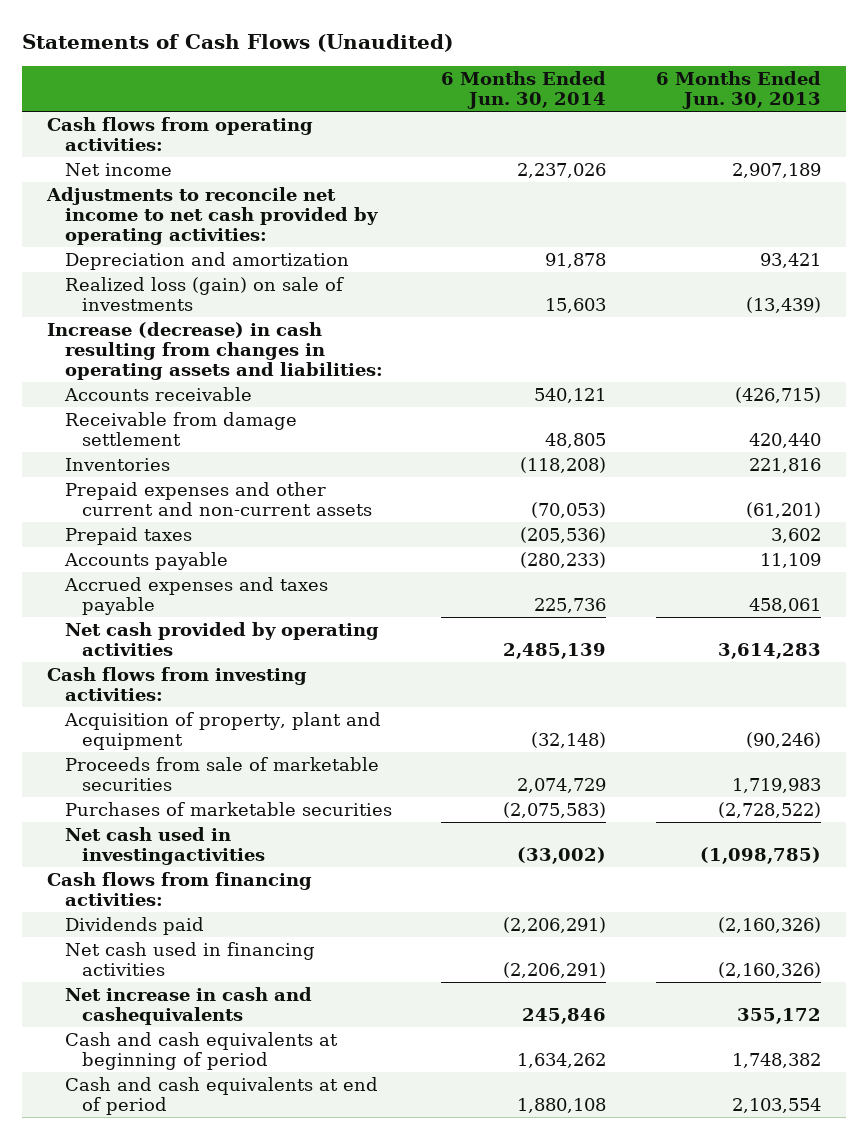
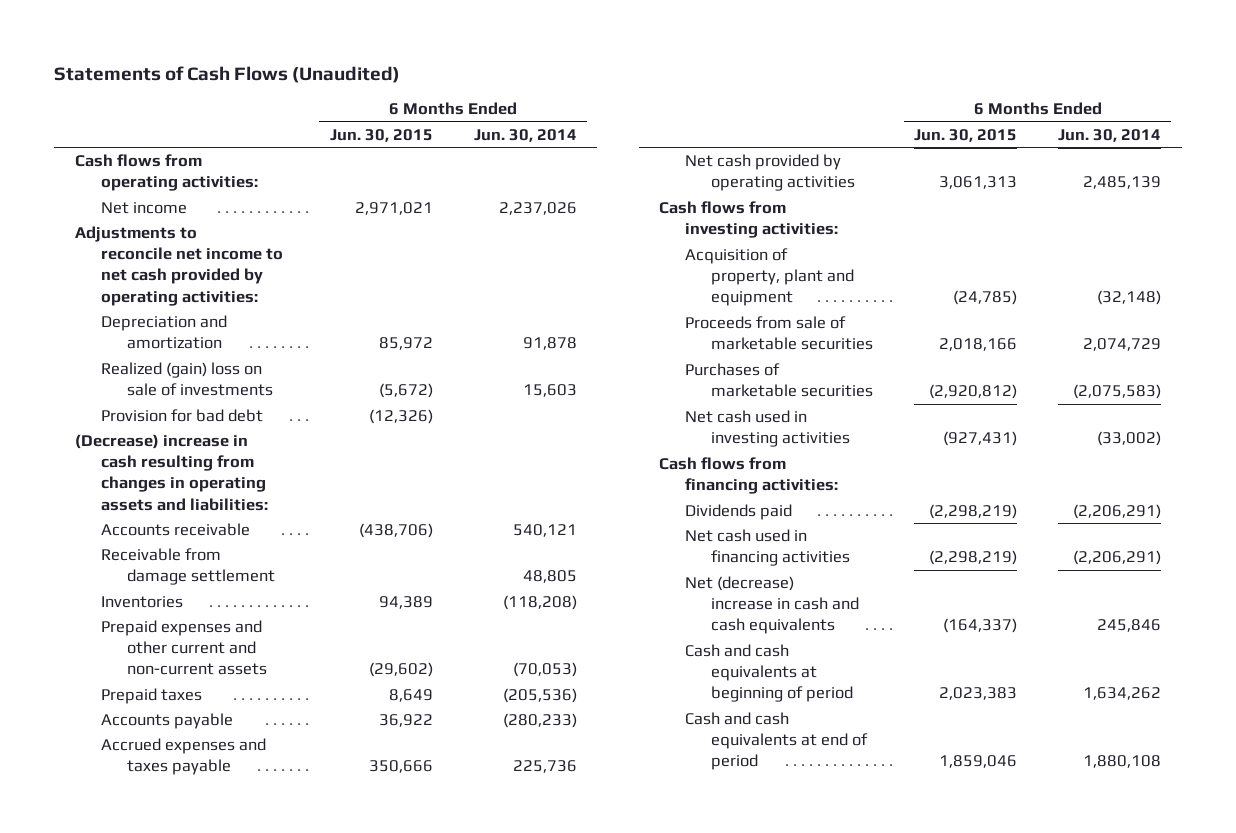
[656,71,822,110] 6 Months Ended Jun. 30, 2013 -> none
none -> [329,128,433,142] Jun. 30, 2015
[64,276,344,311] Realized loss (gain) on sale of investments -> [100,362,273,397] Realized (gain) loss on sale of investments
none -> [100,409,263,423] Provision for bad debt
[47,321,383,381] Increase (decrease) in cash resulting from changes in operating assets and liabilities: -> [74,434,268,511] (Decrease) increase in cash resulting from changes in operating assets and liabilities:
[64,826,266,865] Net cash used in investingactivities -> [684,410,850,448] Net cash used in investing activities
[64,986,312,1025] Net increase in cash and cashequivalents -> [684,576,859,635] Net (decrease) increase in cash and cash equivalents

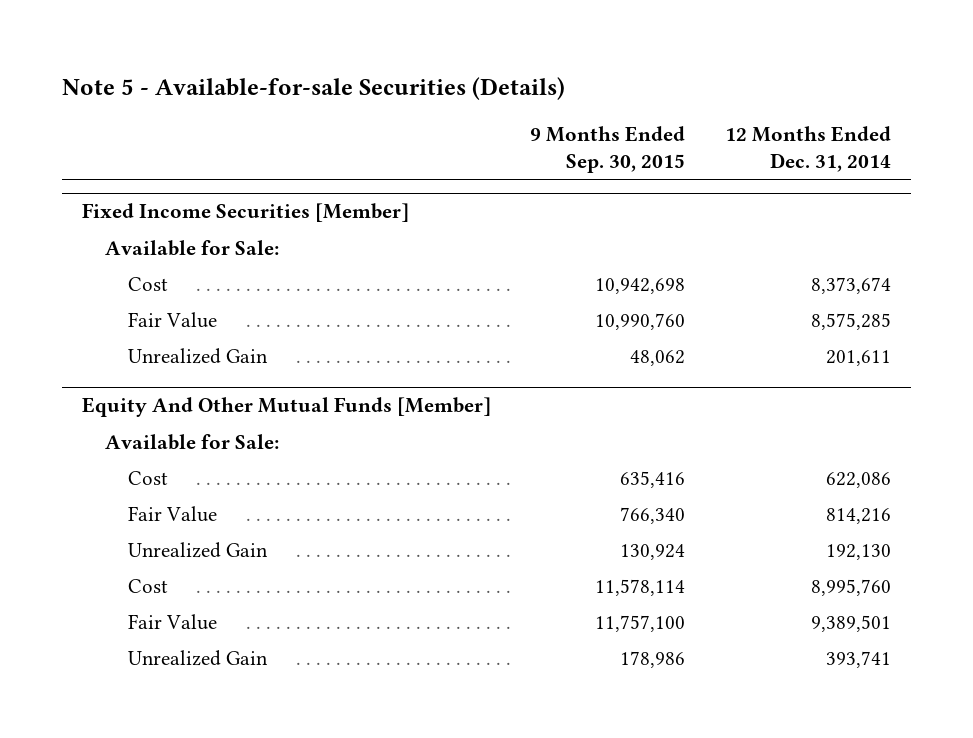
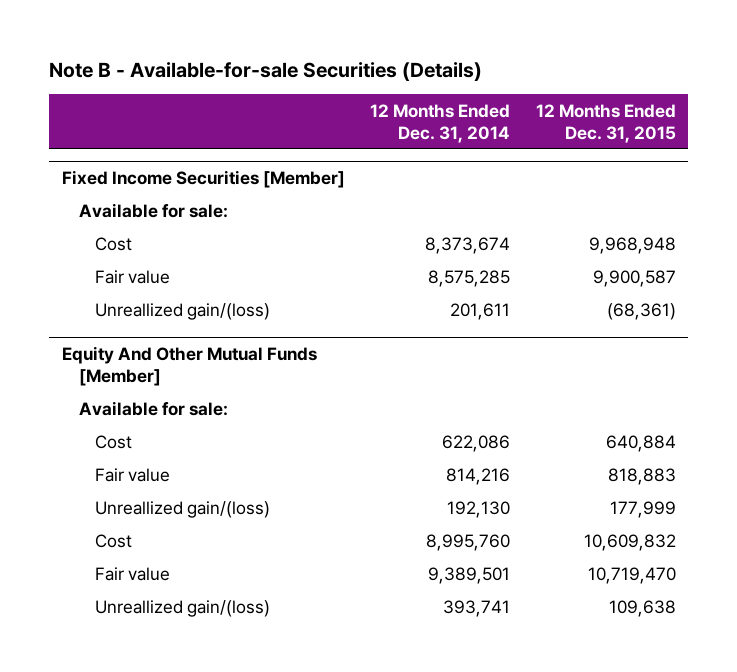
[61,76,565,100] Note 5 - Available-for-sale Securities (Details) -> [49,61,483,81] Note B - Available-for-sale Securities (Details)
[530,126,686,173] 9 Months Ended Sep. 30, 2015 -> none
none -> [535,103,676,143] 12 Months Ended Dec. 31, 2015
[104,240,279,257] Available for Sale: -> [78,202,228,218] Available for sale:
[127,312,217,329] Fair Value -> [95,269,171,284] Fair value
[127,348,268,365] Unrealized Gain -> [95,302,271,320] Unreallized gain/(loss)
[104,434,279,451] Available for Sale: -> [78,400,228,416] Available for sale:
[127,506,217,523] Fair Value -> [95,467,171,482] Fair value
[127,542,268,559] Unrealized Gain -> [95,500,271,518] Unreallized gain/(loss)
[127,614,217,631] Fair Value -> [95,566,171,581] Fair value
[127,650,268,667] Unrealized Gain -> [95,599,271,617] Unreallized gain/(loss)

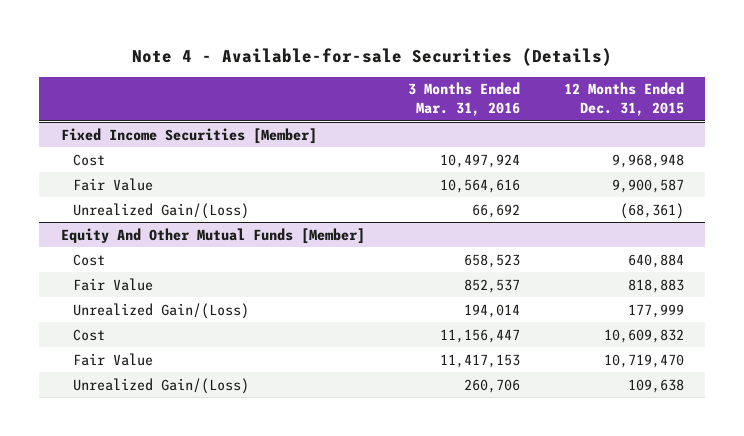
[49,61,483,81] Note B - Available-for-sale Securities (Details) -> [132,47,613,66] Note 4 - Available-for-sale Securities (Details)
[370,103,511,143] 12 Months Ended Dec. 31, 2014 -> none
none -> [408,82,521,116] 3 Months Ended Mar. 31, 2016
[78,202,228,218] Available for sale: -> none
[95,269,171,284] Fair value -> [72,177,153,191] Fair Value
[95,302,271,320] Unreallized gain/(loss) -> [72,202,249,219] Unrealized Gain/(Loss)
[78,400,228,416] Available for sale: -> none
[95,467,171,482] Fair value -> [72,277,153,291] Fair Value
[95,500,271,518] Unreallized gain/(loss) -> [72,302,249,319] Unrealized Gain/(Loss)
[95,566,171,581] Fair value -> [72,352,153,366] Fair Value
[95,599,271,617] Unreallized gain/(loss) -> [72,377,249,394] Unrealized Gain/(Loss)

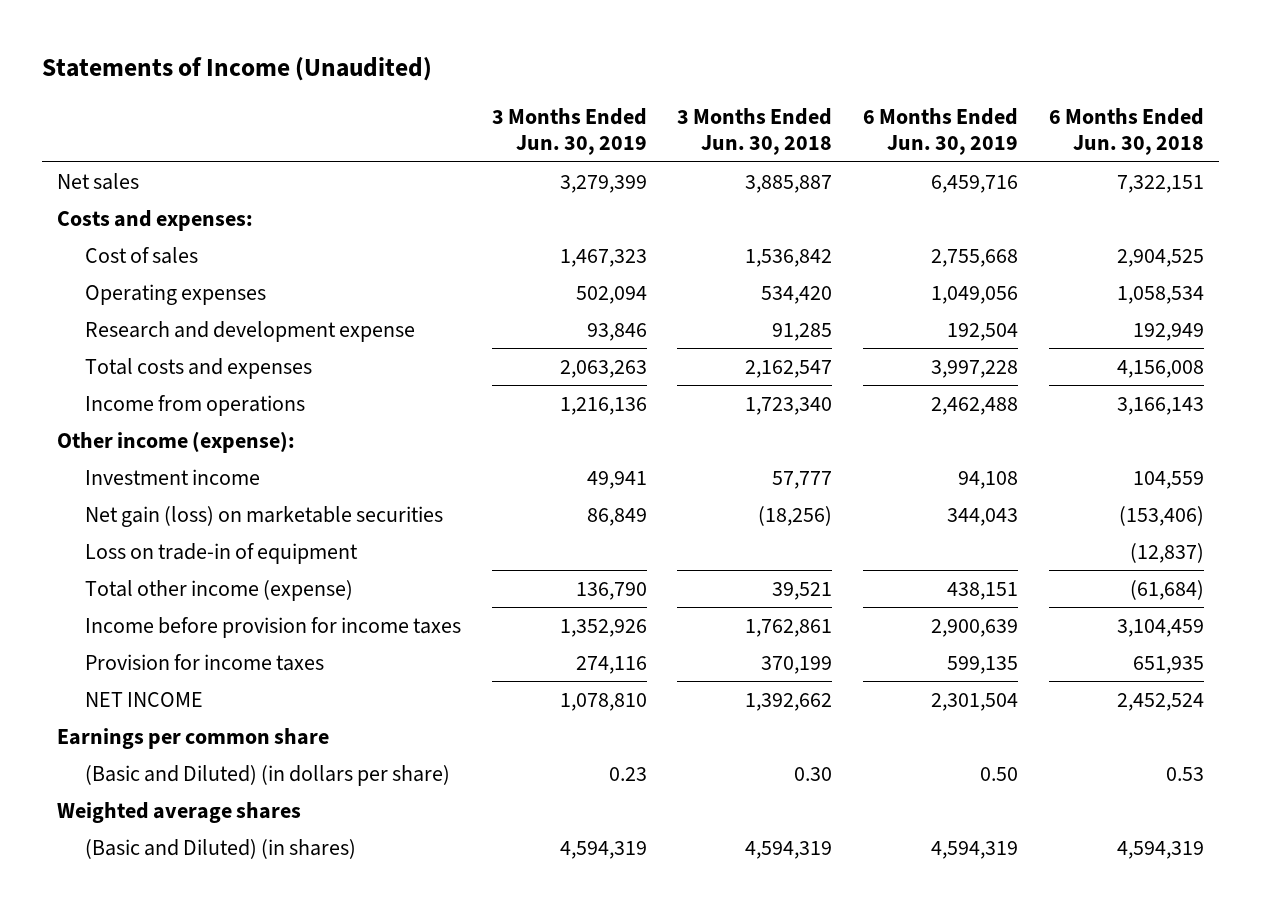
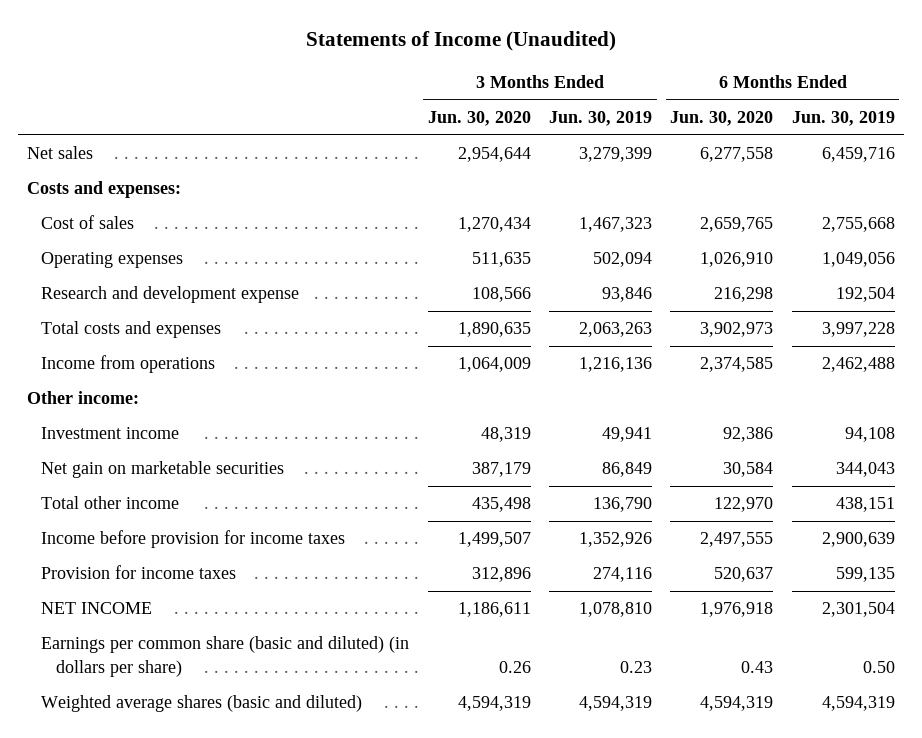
[677,107,833,156] 3 Months Ended Jun. 30, 2018 -> none
[1048,107,1204,156] 6 Months Ended Jun. 30, 2018 -> none
none -> [427,111,531,127] Jun. 30, 2020
none -> [670,111,774,127] Jun. 30, 2020
[57,430,296,453] Other income (expense): -> [27,391,140,405] Other income:
[85,542,359,564] Loss on trade-in of equipment -> none
[85,505,444,527] Net gain (loss) on marketable securities -> [41,461,285,479] Net gain on marketable securities
[85,579,354,601] Total other income (expense) -> [41,496,180,510] Total other income
[57,727,330,749] Earnings per common share -> none
[57,801,302,823] Weighted average shares -> none
[85,764,451,786] (Basic and Diluted) (in dollars per share) -> [41,636,410,678] Earnings per common share (basic and diluted) (in dollars per share)
[85,838,357,859] (Basic and Diluted) (in shares) -> [41,695,363,713] Weighted average shares (basic and diluted)

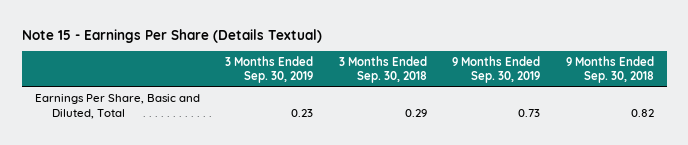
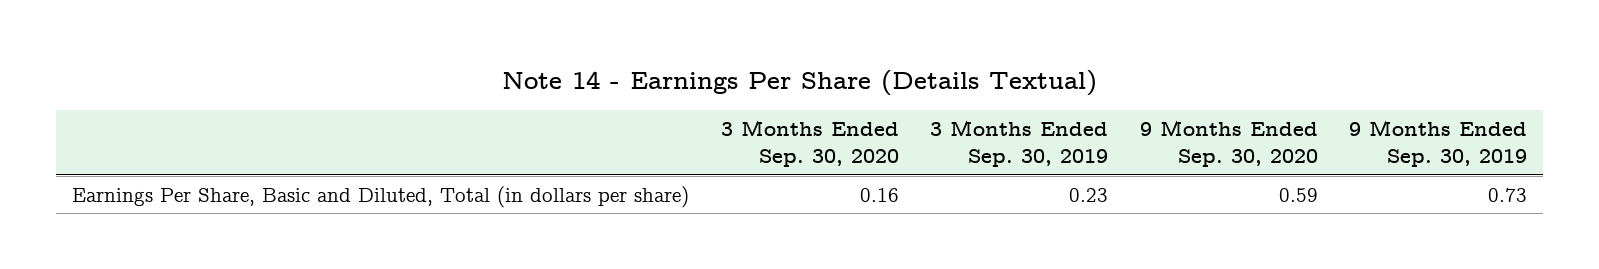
[21,28,322,43] Note 15 - Earnings Per Share (Details Textual) -> [501,70,1097,97] Note 14 - Earnings Per Share (Details Textual)
[338,55,427,84] 3 Months Ended Sep. 30, 2018 -> none
[565,55,654,84] 9 Months Ended Sep. 30, 2018 -> none
none -> [720,120,899,168] 3 Months Ended Sep. 30, 2020
none -> [1139,120,1318,168] 9 Months Ended Sep. 30, 2020
[34,94,200,120] Earnings Per Share, Basic and Diluted, Total -> [72,185,690,208] Earnings Per Share, Basic and Diluted, Total (in dollars per share)

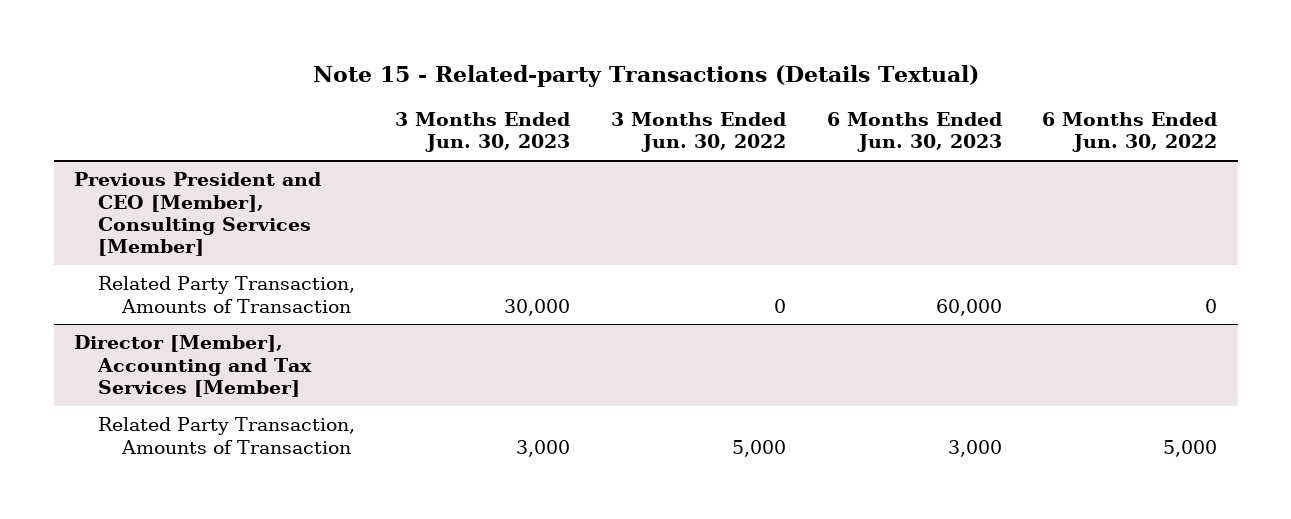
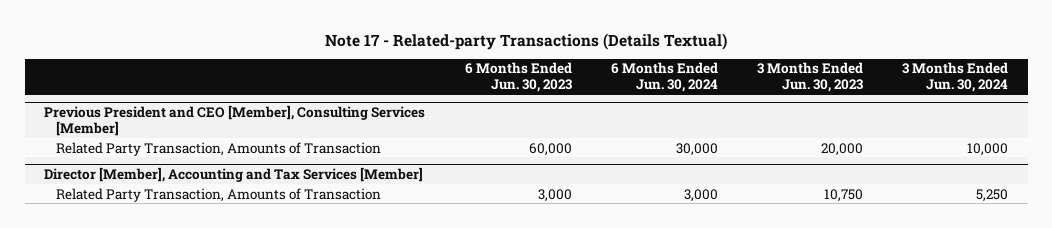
[312,65,979,88] Note 15 - Related-party Transactions (Details Textual) -> [325,32,728,50] Note 17 - Related-party Transactions (Details Textual)
[611,111,787,153] 3 Months Ended Jun. 30, 2022 -> none
[1042,111,1218,153] 6 Months Ended Jun. 30, 2022 -> none
none -> [610,62,718,93] 6 Months Ended Jun. 30, 2024
none -> [902,62,1009,93] 3 Months Ended Jun. 30, 2024
[504,298,571,316] 30,000 -> [820,142,863,156] 20,000
[516,439,571,457] 3,000 -> [823,188,863,202] 10,750

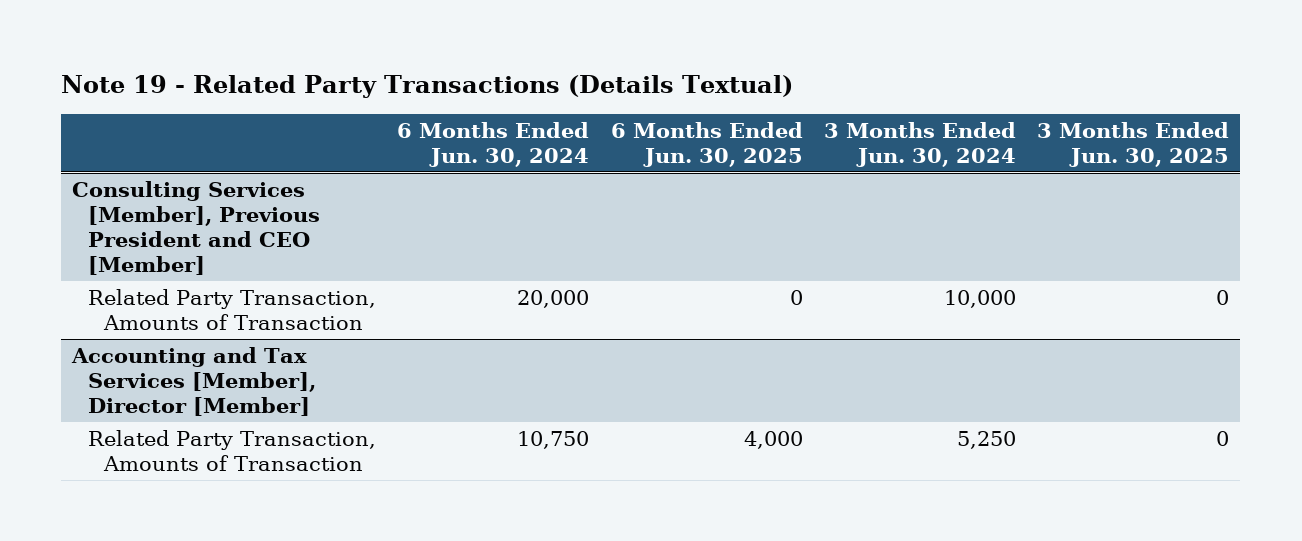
[325,32,728,50] Note 17 - Related-party Transactions (Details Textual) -> [61,75,794,99] Note 19 - Related Party Transactions (Details Textual)
[464,62,572,93] 6 Months Ended Jun. 30, 2023 -> none
[756,62,863,93] 3 Months Ended Jun. 30, 2023 -> none
none -> [610,121,803,167] 6 Months Ended Jun. 30, 2025
none -> [1037,121,1230,167] 3 Months Ended Jun. 30, 2025
[44,105,426,137] Previous President and CEO [Member], Consulting Services [Member] -> [72,181,320,275] Consulting Services [Member], Previous President and CEO [Member]
[675,142,718,156] 30,000 -> [517,290,590,309] 20,000
[44,167,424,183] Director [Member], Accounting and Tax Services [Member] -> [71,347,316,416] Accounting and Tax Services [Member], Director [Member]
[683,188,718,202] 3,000 -> [517,431,590,450] 10,750

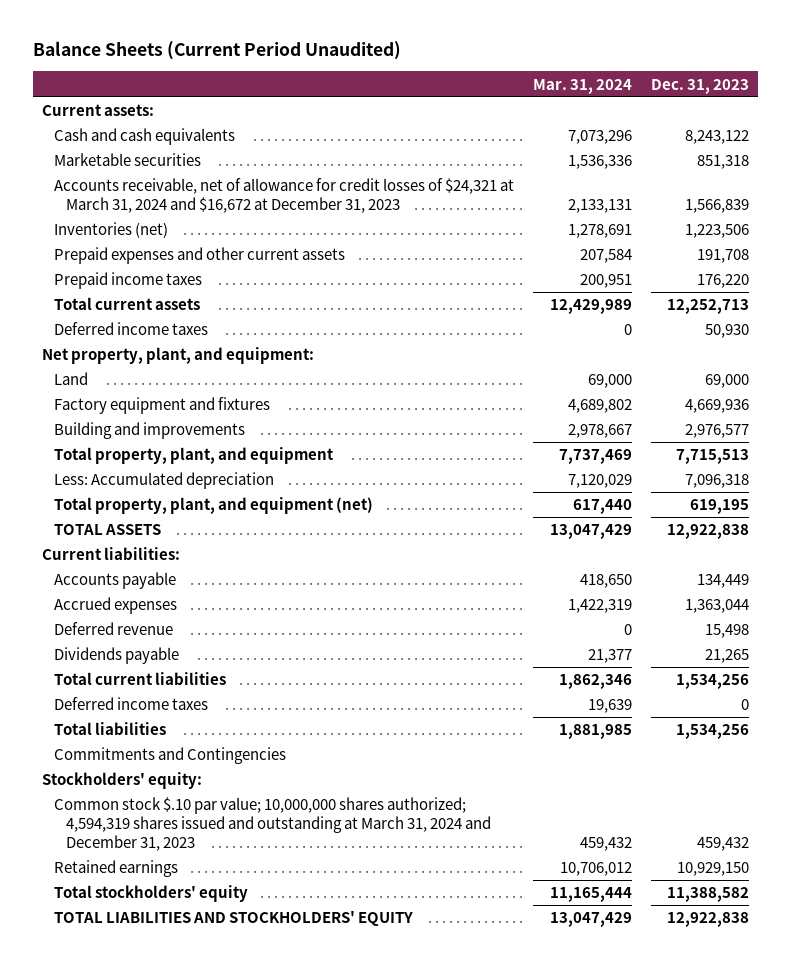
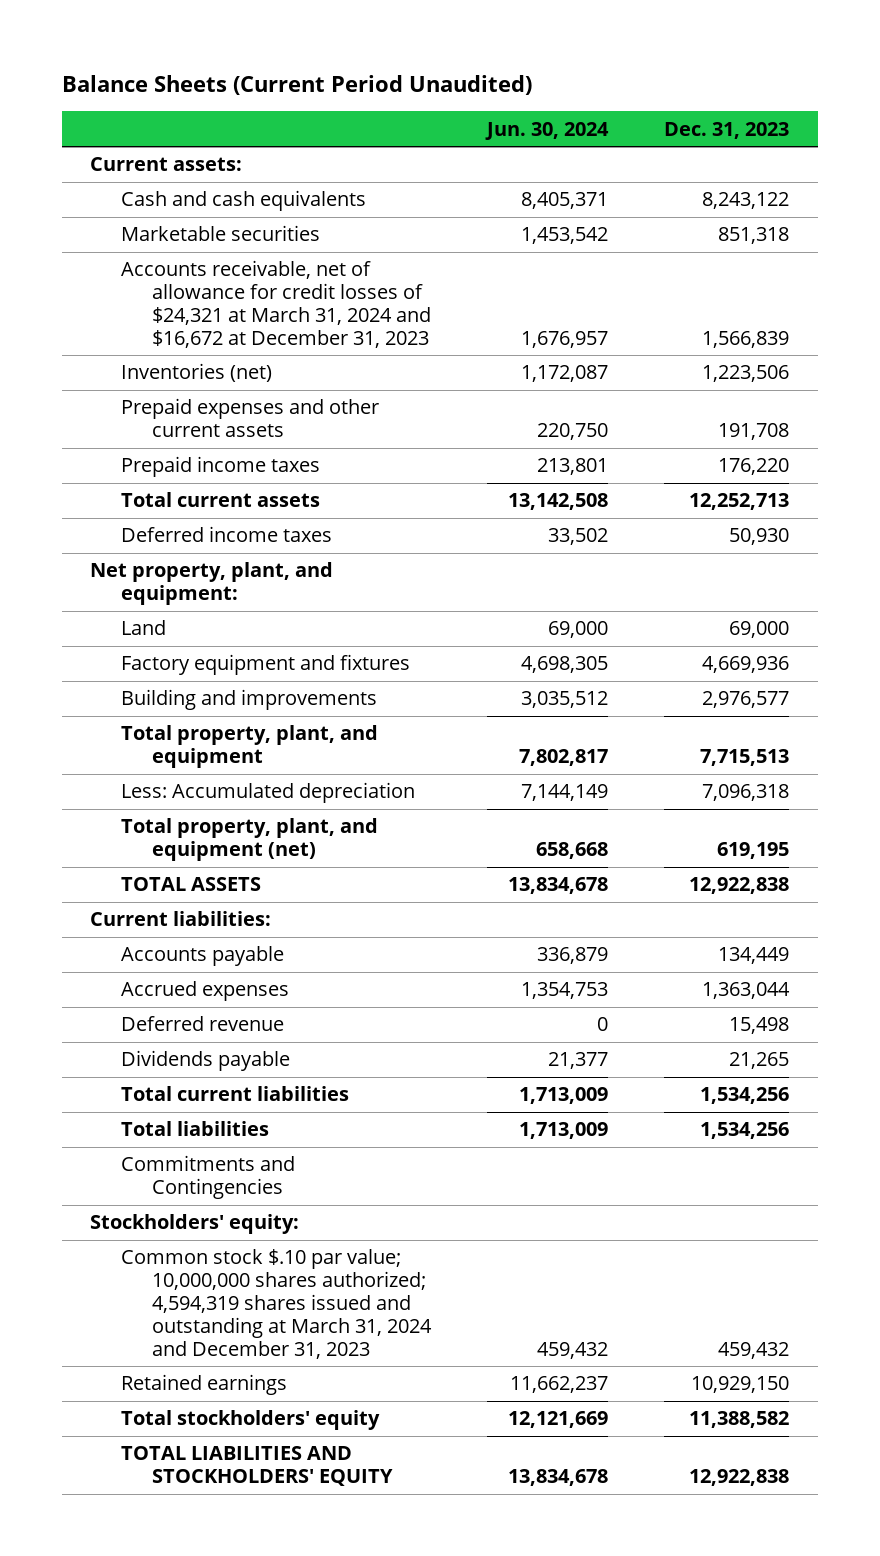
[532,78,632,94] Mar. 31, 2024 -> none
none -> [485,121,610,140] Jun. 30, 2024
[54,697,209,711] Deferred income taxes -> none

